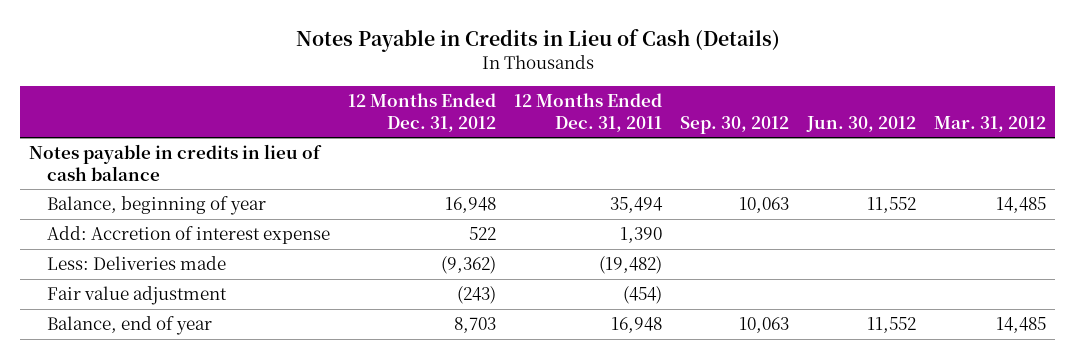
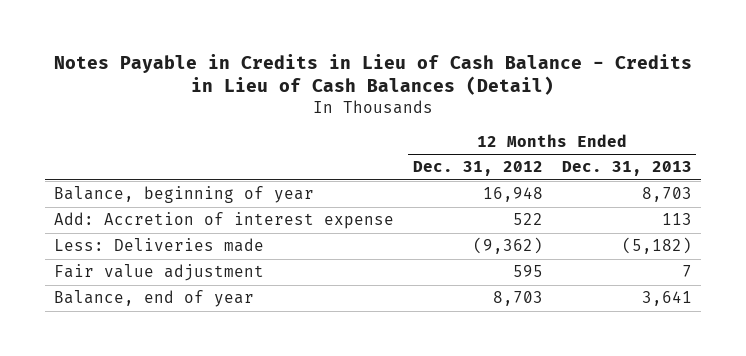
[295,29,780,53] Notes Payable in Credits in Lieu of Cash (Details) -> [53,53,692,96] Notes Payable in Credits in Lieu of Cash Balance - Credits in Lieu of Cash Balances (Detail)
[514,92,663,132] 12 Months Ended Dec. 31, 2011 -> none
[680,115,790,134] Sep. 30, 2012 -> none
[806,115,917,132] Jun. 30, 2012 -> none
[934,115,1047,132] Mar. 31, 2012 -> none
none -> [561,161,692,177] Dec. 31, 2013
[28,143,322,181] Notes payable in credits in lieu of cash balance -> none
[457,285,497,304] (243) -> [512,265,543,278] 595

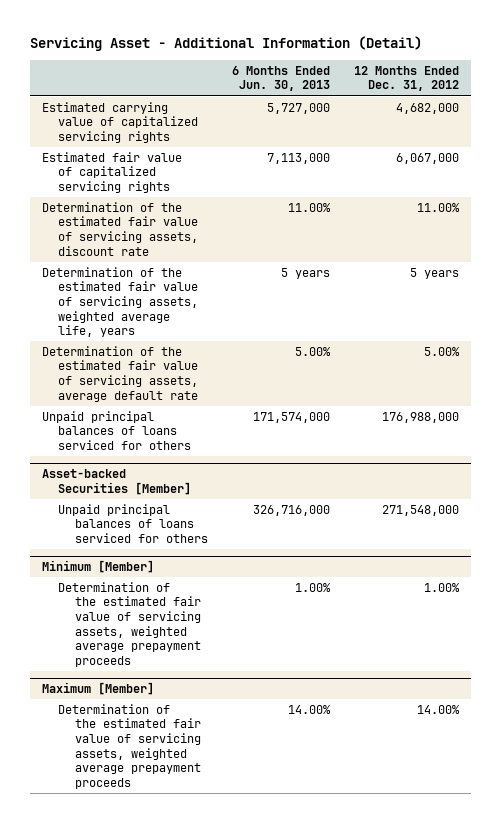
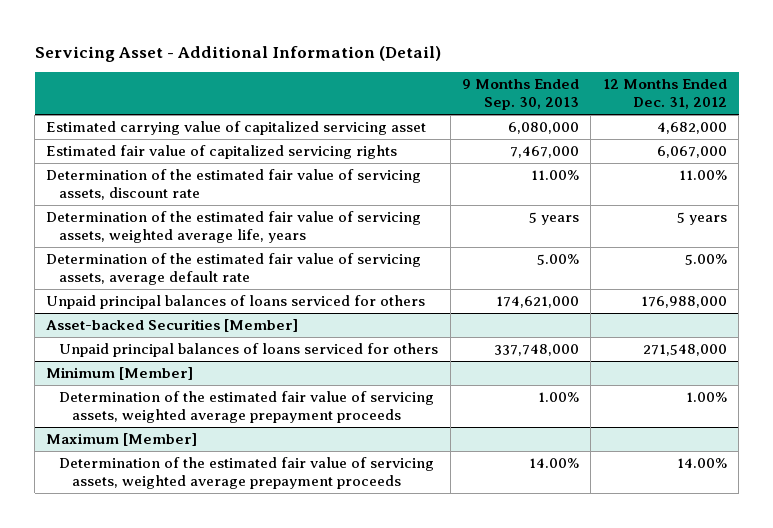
[231,65,330,92] 6 Months Ended Jun. 30, 2013 -> none
none -> [461,79,579,111] 9 Months Ended Sep. 30, 2013
[41,101,199,143] Estimated carrying value of capitalized servicing rights -> [46,121,427,136] Estimated carrying value of capitalized servicing asset

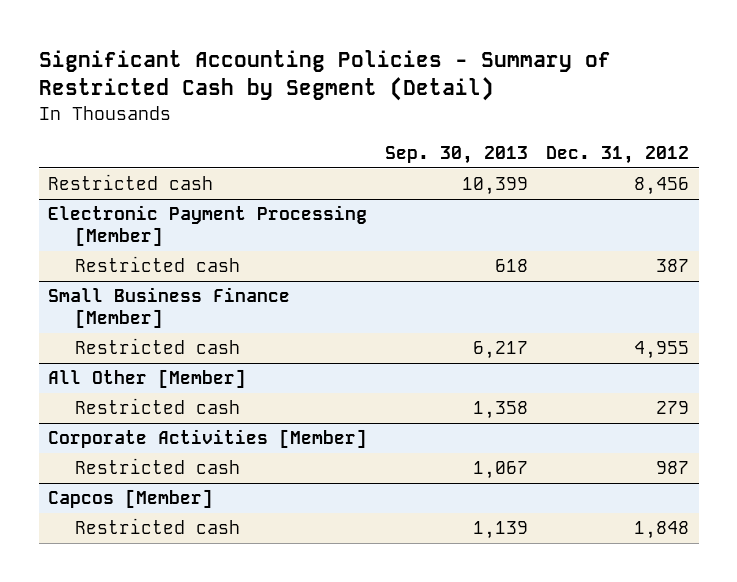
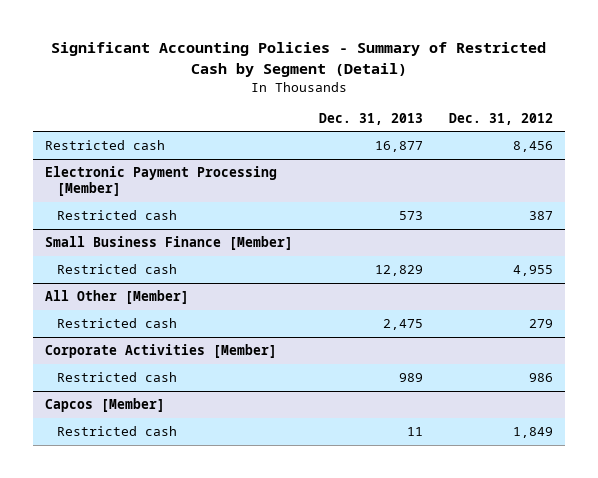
[385,146,529,165] Sep. 30, 2013 -> none
none -> [319,112,424,125] Dec. 31, 2013
[656,461,690,475] 987 -> [528,373,553,383] 986
[634,521,690,540] 1,848 -> [512,427,553,439] 1,849

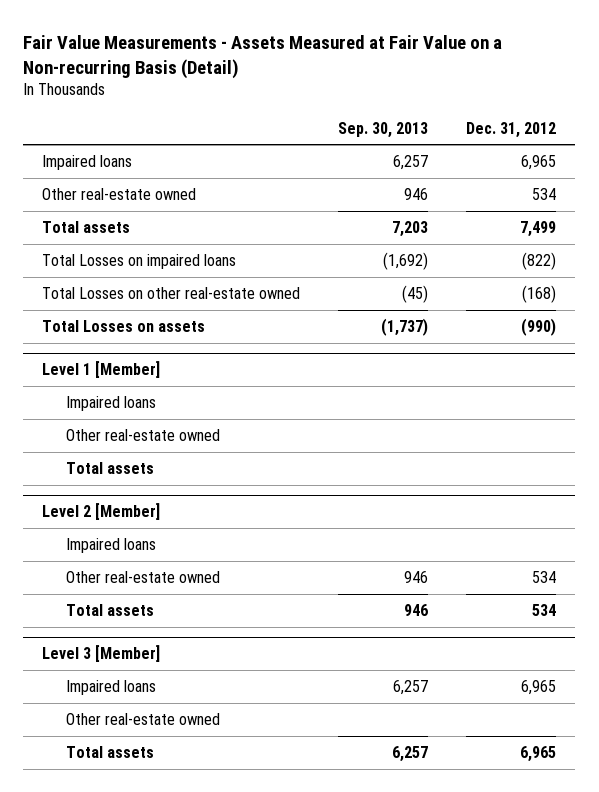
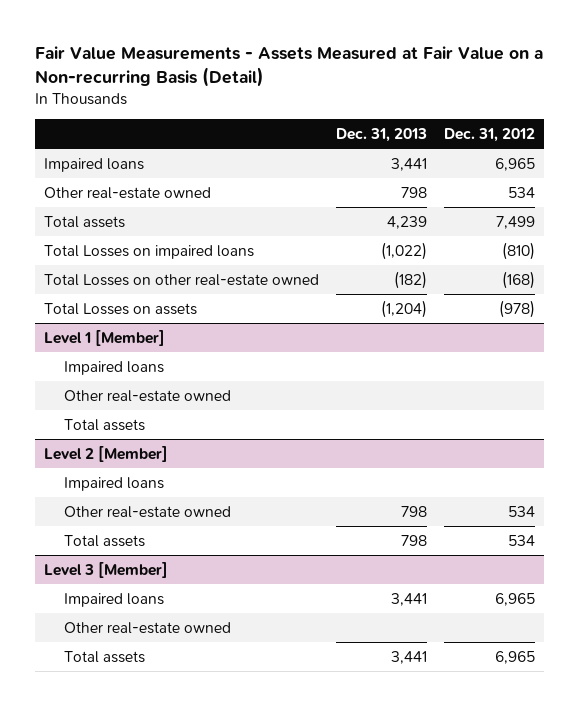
[338,121,429,138] Sep. 30, 2013 -> none
none -> [335,127,427,142] Dec. 31, 2013
[522,252,557,271] (822) -> [502,241,536,260] (810)
[521,318,557,337] (990) -> [499,299,536,318] (978)

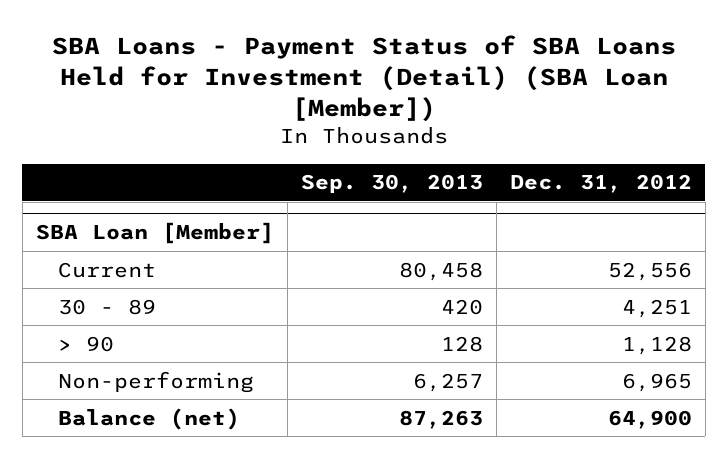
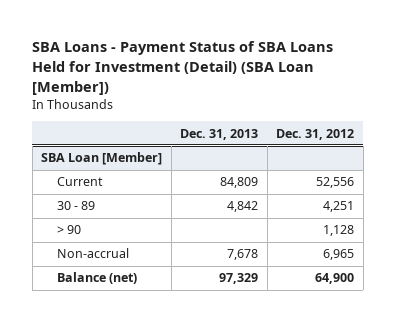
[300,174,483,194] Sep. 30, 2013 -> none
none -> [180,128,259,140] Dec. 31, 2013
[58,370,255,393] Non-performing -> [57,248,130,259] Non-accrual

